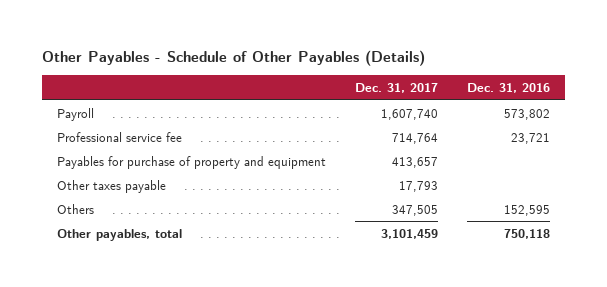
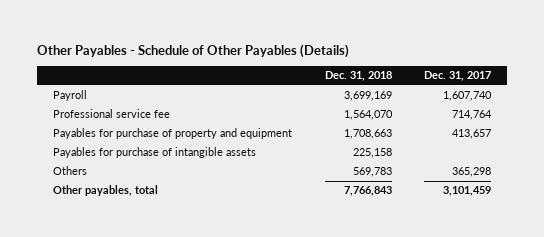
[467,82,551,93] Dec. 31, 2016 -> none
none -> [324,71,392,82] Dec. 31, 2018
[56,179,166,193] Other taxes payable -> none
none -> [53,147,257,159] Payables for purchase of intangible assets
[391,204,438,216] 347,505 -> [451,167,491,178] 365,298

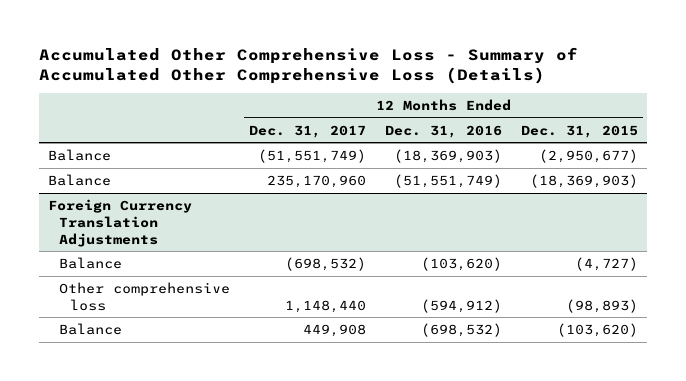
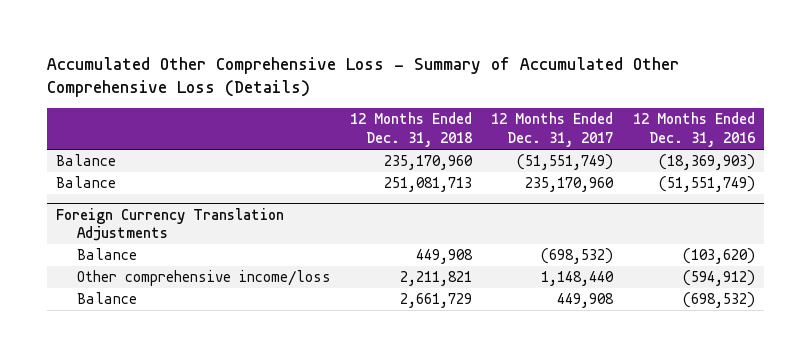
[520,124,638,138] Dec. 31, 2015 -> none
none -> [350,112,473,148] 12 Months Ended Dec. 31, 2018
[59,281,231,311] Other comprehensive loss -> [77,270,332,287] Other comprehensive income/loss

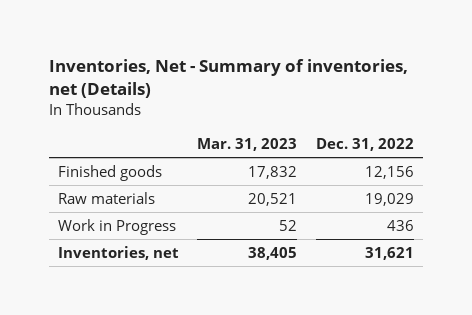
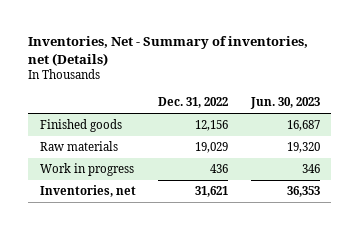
[197,137,298,151] Mar. 31, 2023 -> none
none -> [250,97,321,110] Jun. 30, 2023
[58,218,177,235] Work in Progress -> [39,163,134,177] Work in progress

